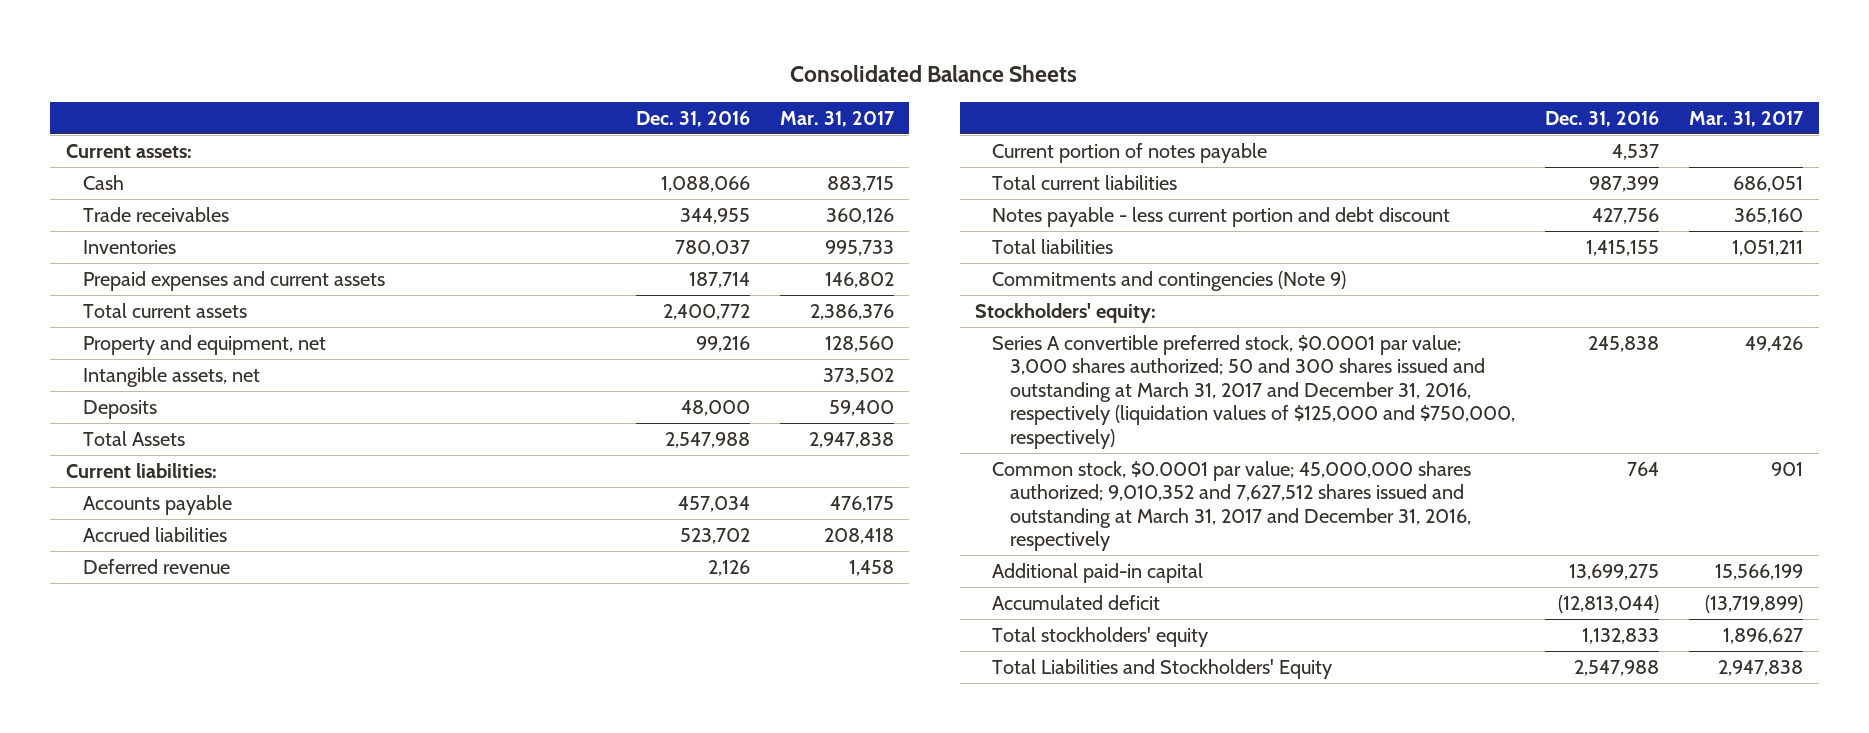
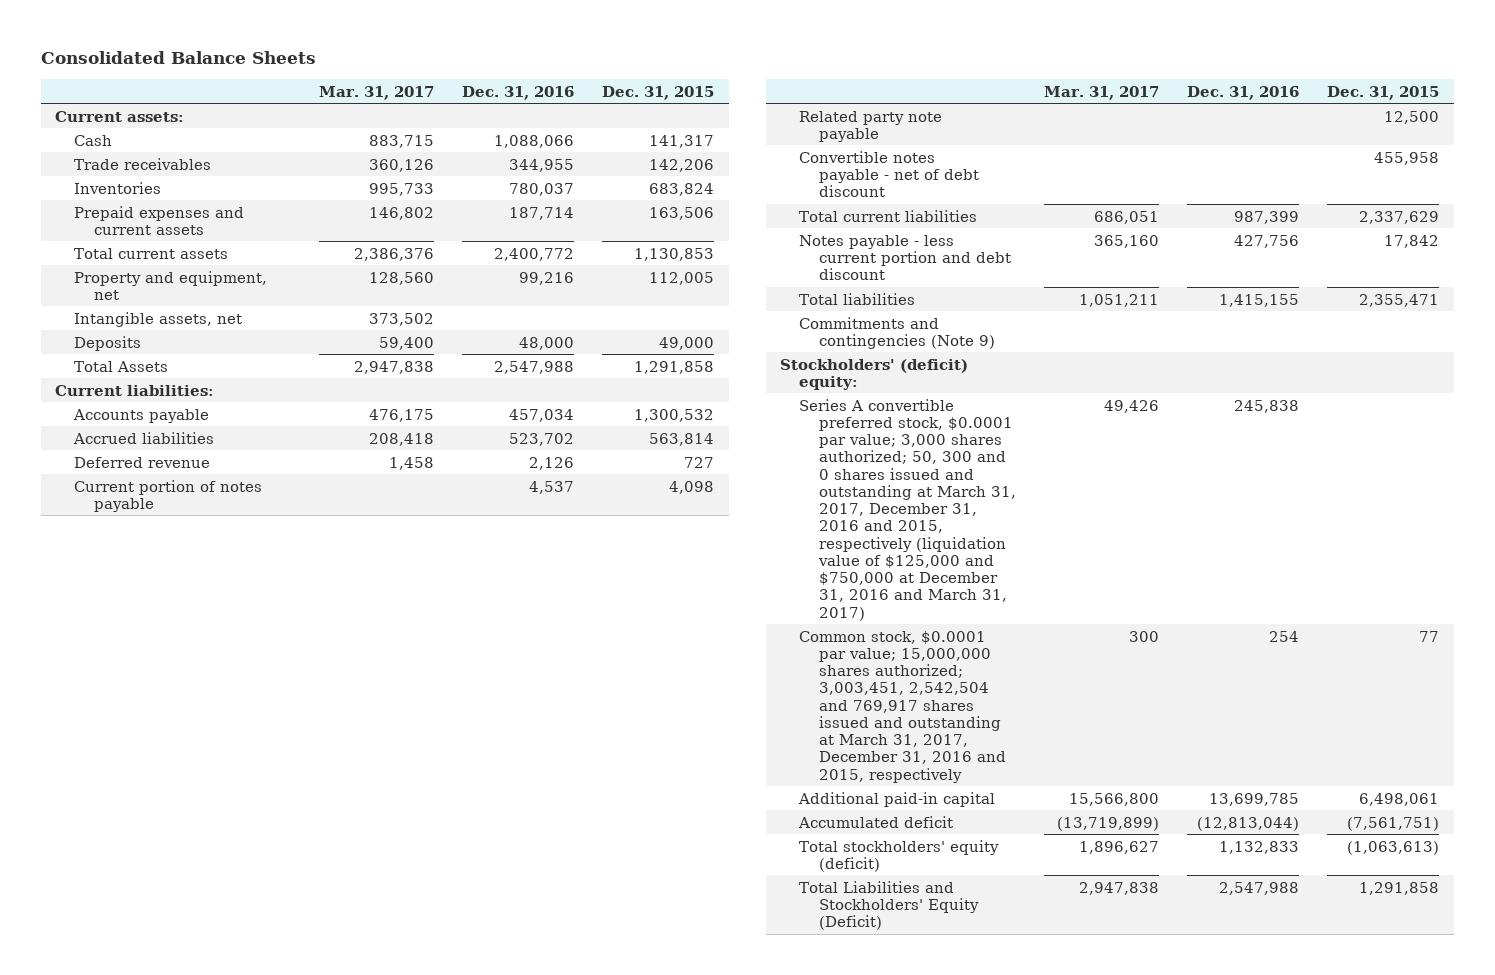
none -> [602,85,715,100] Dec. 31, 2015
none -> [799,110,943,142] Related party note payable
none -> [799,150,979,198] Convertible notes payable - net of debt discount
[974,302,1156,323] Stockholders' equity: -> [780,358,969,390] Stockholders' (deficit) equity:
[992,334,1515,450] Series A convertible preferred stock, $0.0001 par value; 3,000 shares authorized; 50 and 300 shares issued and outstanding at March 31, 2017 and December 31, 2016, respectively (liquidation values of $125,000 and $750,000, respectively) -> [799,398,1016,621] Series A convertible preferred stock, $0.0001 par value; 3,000 shares authorized; 50, 300 and 0 shares issued and outstanding at March 31, 2017, December 31, 2016 and 2015, respectively (liquidation value of $125,000 and $750,000 at December 31, 2016 and March 31, 2017)
[992,460,1472,552] Common stock, $0.0001 par value; 45,000,000 shares authorized; 9,010,352 and 7,627,512 shares issued and outstanding at March 31, 2017 and December 31, 2016, respectively -> [799,630,1006,783] Common stock, $0.0001 par value; 15,000,000 shares authorized; 3,003,451, 2,542,504 and 769,917 shares issued and outstanding at March 31, 2017, December 31, 2016 and 2015, respectively
[1627,461,1660,476] 764 -> [1269,630,1300,642] 254
[1771,461,1804,476] 901 -> [1128,630,1159,642] 300
[1569,563,1660,580] 13,699,275 -> [1209,792,1300,806] 13,699,785
[1715,563,1804,580] 15,566,199 -> [1068,792,1159,806] 15,566,800
[992,626,1209,647] Total stockholders' equity -> [799,839,1000,872] Total stockholders' equity (deficit)
[992,658,1333,679] Total Liabilities and Stockholders' Equity -> [799,880,979,931] Total Liabilities and Stockholders' Equity (Deficit)

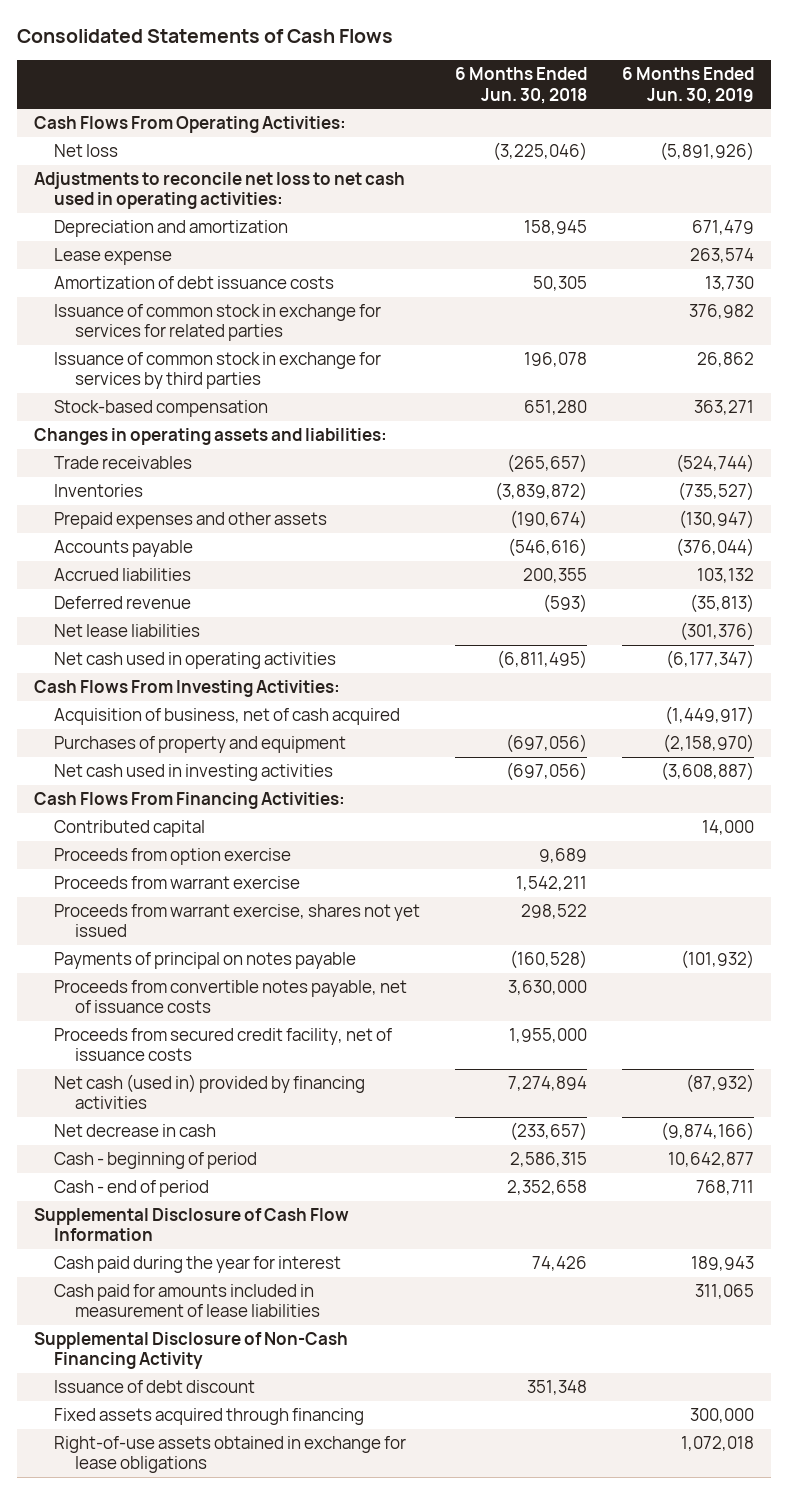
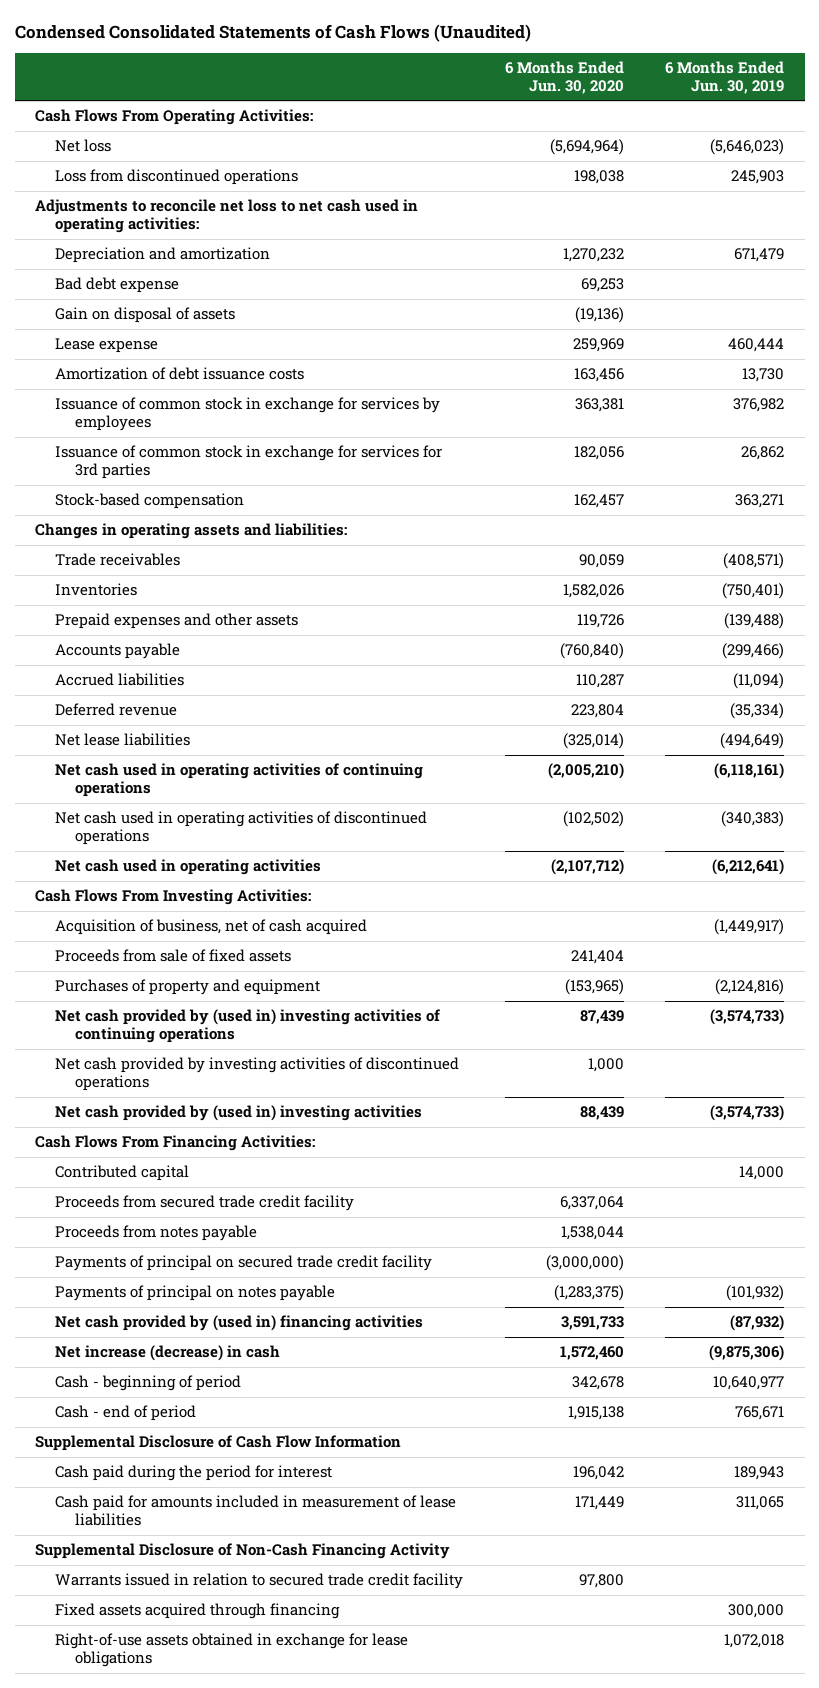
[16,29,393,44] Consolidated Statements of Cash Flows -> [14,23,531,42] Condensed Consolidated Statements of Cash Flows (Unaudited)
[455,67,588,104] 6 Months Ended Jun. 30, 2018 -> none
none -> [504,60,624,94] 6 Months Ended Jun. 30, 2020
[660,142,755,162] (5,891,926) -> [710,139,785,156] (5,646,023)
none -> [55,169,299,186] Loss from discontinued operations
none -> [55,277,180,294] Bad debt expense
none -> [55,307,236,324] Gain on disposal of assets
[690,248,755,264] 263,574 -> [728,338,785,353] 460,444
[54,304,382,342] Issuance of common stock in exchange for services for related parties -> [55,397,441,432] Issuance of common stock in exchange for services by employees
[54,352,382,390] Issuance of common stock in exchange for services by third parties -> [55,445,443,480] Issuance of common stock in exchange for services for 3rd parties
[676,454,755,474] (524,744) -> [723,553,785,570] (408,571)
[678,482,755,502] (735,527) -> [722,583,785,600] (750,401)
[679,510,755,530] (130,947) -> [724,613,785,630] (139,488)
[676,538,755,558] (376,044) -> [722,643,785,660] (299,466)
[697,568,755,584] 103,132 -> [733,673,785,690] (11,094)
[690,594,755,614] (35,813) -> [730,703,785,720] (35,334)
[680,622,755,642] (301,376) -> [720,733,785,750] (494,649)
none -> [55,763,424,798] Net cash used in operating activities of continuing operations
none -> [55,811,428,846] Net cash used in operating activities of discontinued operations
[666,650,755,670] (6,177,347) -> [712,859,785,876] (6,212,641)
none -> [55,949,292,963] Proceeds from sale of fixed assets
[663,734,755,754] (2,158,970) -> [715,979,785,996] (2,124,816)
none -> [55,1009,441,1044] Net cash provided by (used in) investing activities of continuing operations
none -> [55,1057,460,1092] Net cash provided by investing activities of discontinued operations
[54,764,334,782] Net cash used in investing activities -> [55,1105,423,1122] Net cash provided by (used in) investing activities
[661,762,755,782] (3,608,887) -> [710,1105,785,1122] (3,574,733)
[54,848,292,866] Proceeds from option exercise -> none
[54,876,301,890] Proceeds from warrant exercise -> none
[54,904,421,938] Proceeds from warrant exercise, shares not yet issued -> none
none -> [55,1195,355,1212] Proceeds from secured trade credit facility
none -> [55,1225,258,1242] Proceeds from notes payable
none -> [55,1255,433,1272] Payments of principal on secured trade credit facility
[54,980,408,1014] Proceeds from convertible notes payable, net of issuance costs -> none
[54,1028,393,1062] Proceeds from secured credit facility, net of issuance costs -> none
[54,1074,366,1110] Net cash (used in) provided by financing activities -> [55,1315,424,1332] Net cash provided by (used in) financing activities
[54,1124,217,1138] Net decrease in cash -> [55,1345,281,1362] Net increase (decrease) in cash
[661,1122,755,1142] (9,874,166) -> [709,1345,785,1362] (9,875,306)
[668,1152,755,1168] 10,642,877 -> [713,1376,785,1391] 10,640,977
[696,1180,755,1196] 768,711 -> [735,1406,785,1421] 765,671
[54,1256,342,1274] Cash paid during the year for interest -> [55,1465,333,1482] Cash paid during the period for interest
[54,1380,256,1394] Issuance of debt discount -> none
none -> [55,1573,464,1590] Warrants issued in relation to secured trade credit facility

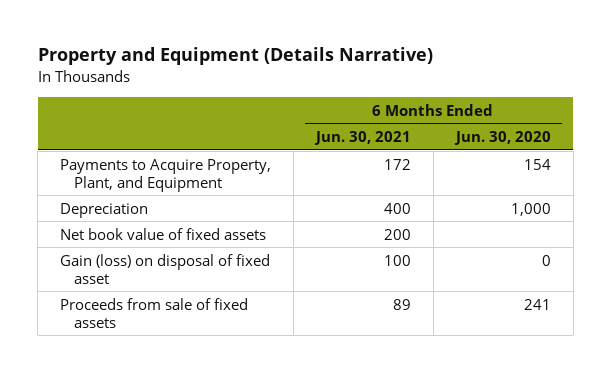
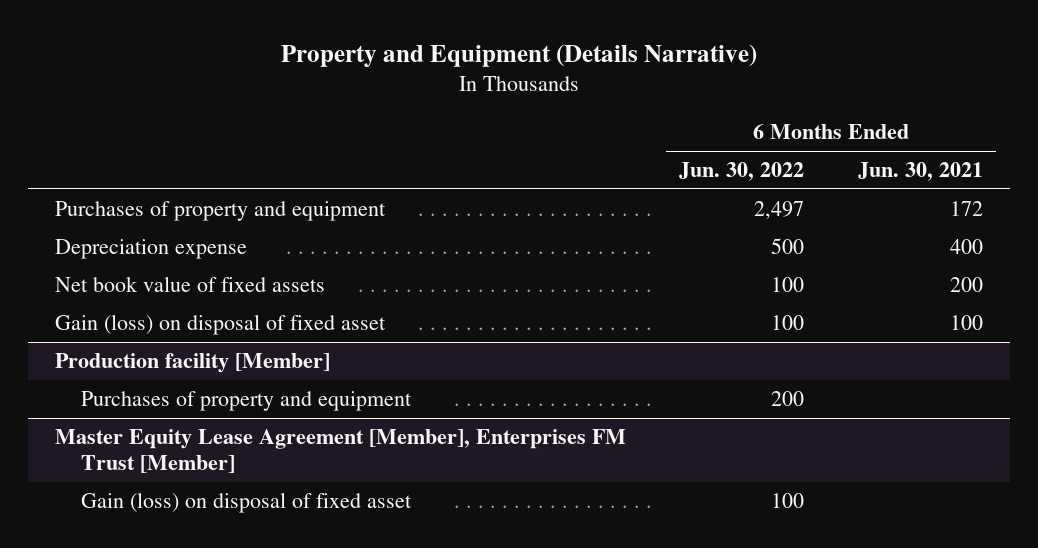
[453,130,551,145] Jun. 30, 2020 -> none
none -> [679,162,805,182] Jun. 30, 2022
[60,158,272,192] Payments to Acquire Property, Plant, and Equipment -> [54,201,386,222] Purchases of property and equipment
[60,202,149,218] Depreciation -> [54,239,247,260] Depreciation expense
[60,297,249,328] Proceeds from sale of fixed assets -> none
none -> [54,353,330,374] Production facility [Member]
none -> [81,391,413,412] Purchases of property and equipment
none -> [54,429,626,473] Master Equity Lease Agreement [Member], Enterprises FM Trust [Member]
none -> [81,492,413,514] Gain (loss) on disposal of fixed asset

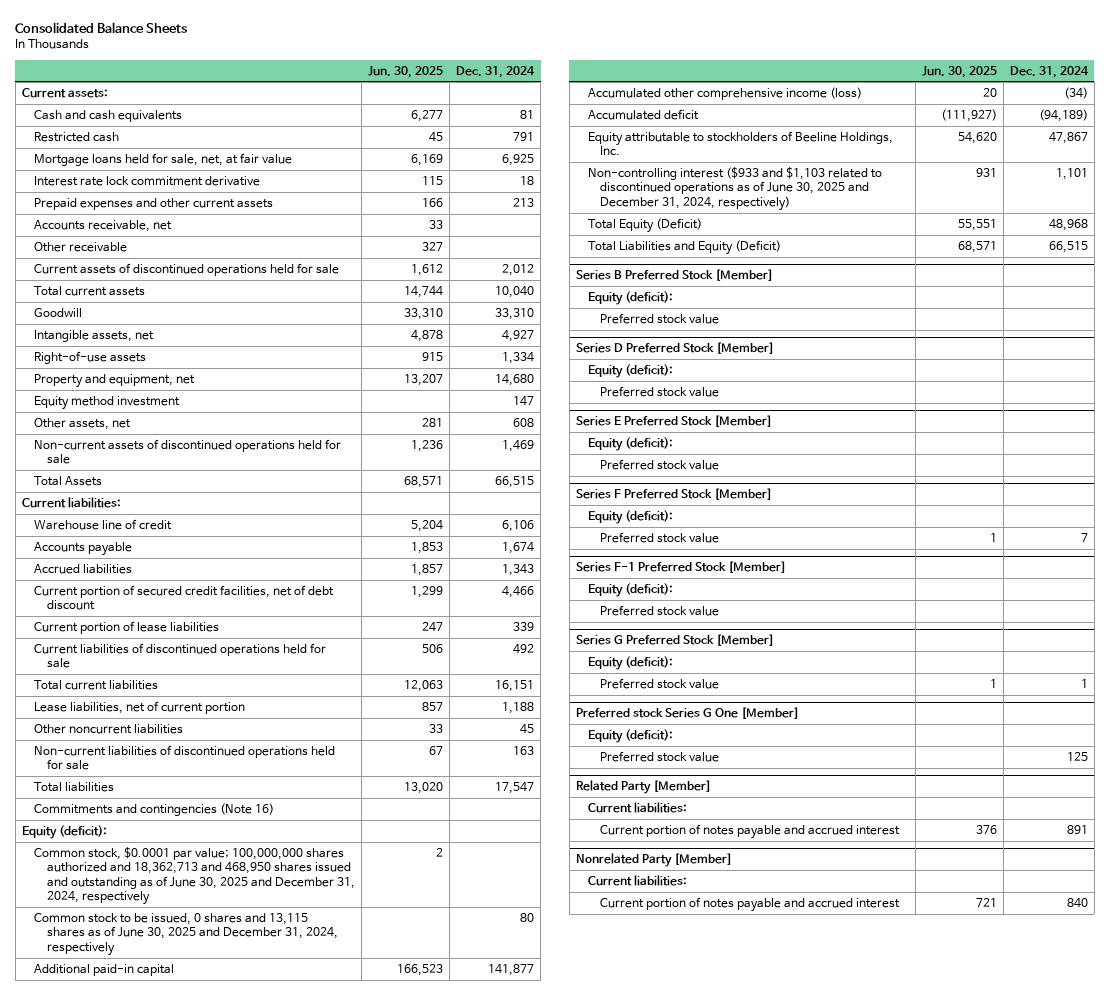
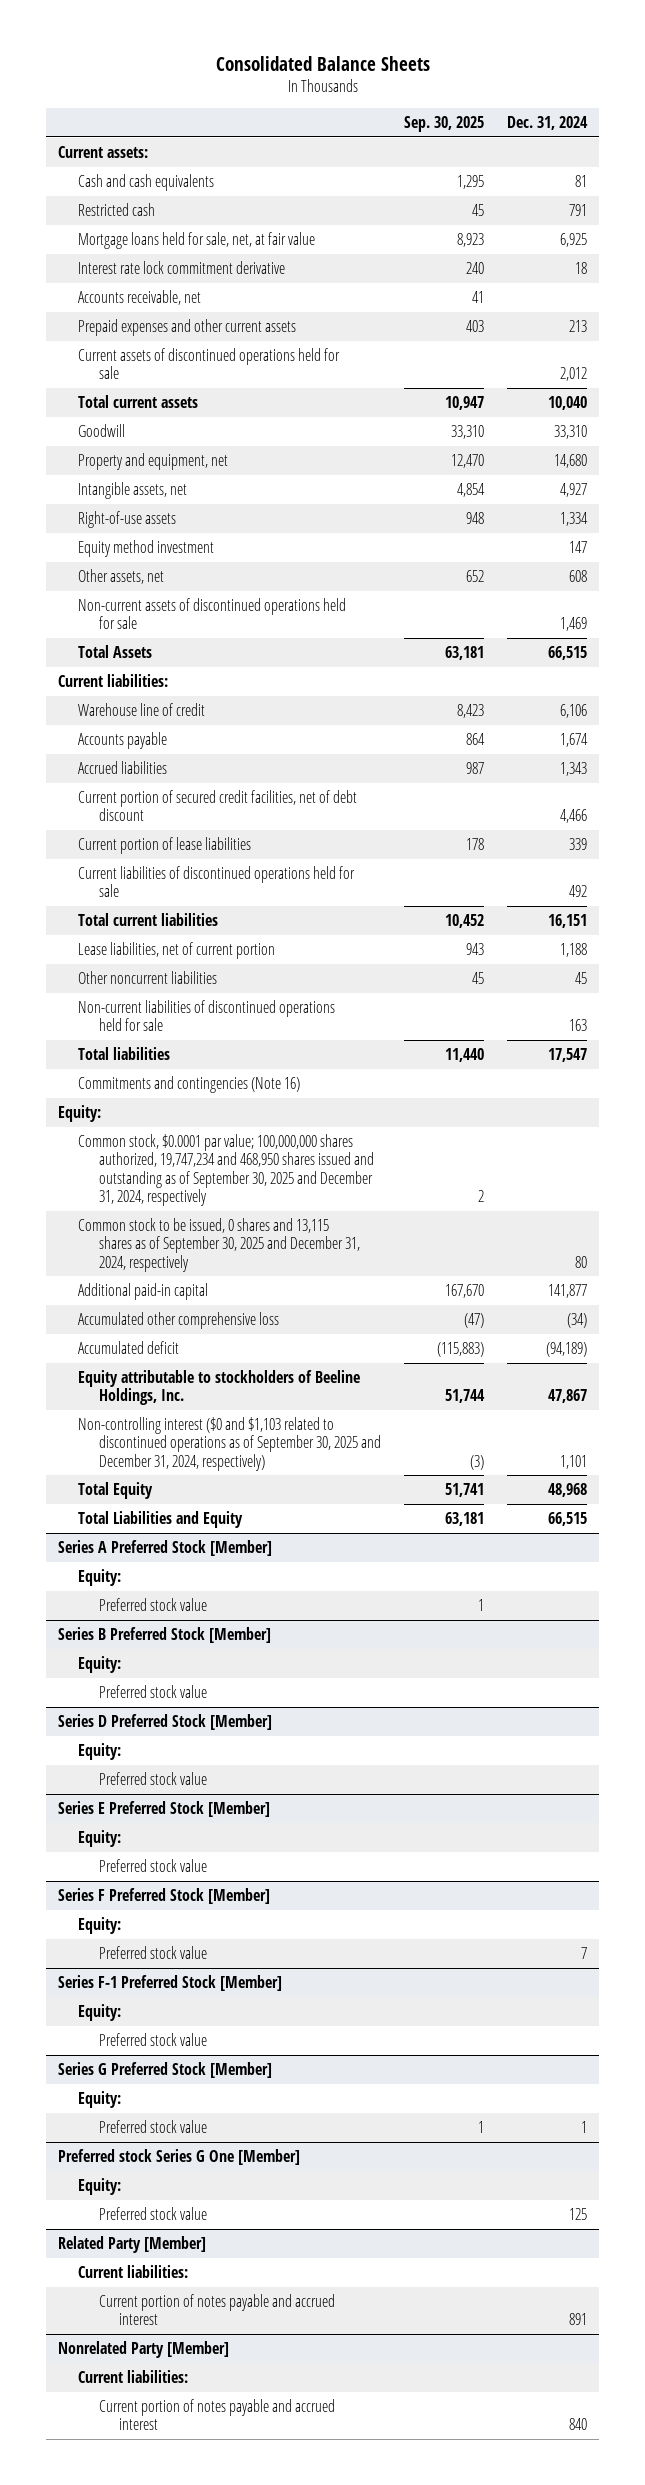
[368,65,444,78] Jun. 30, 2025 -> none
none -> [403,116,484,133] Sep. 30, 2025
[34,242,128,253] Other receivable -> none
[34,198,274,211] Prepaid expenses and other current assets -> [78,319,297,337] Prepaid expenses and other current assets
[34,374,196,389] Property and equipment, net -> [78,453,229,471] Property and equipment, net
[22,825,108,840] Equity (deficit): -> [57,1105,101,1123] Equity:
[34,847,355,906] Common stock, $0.0001 par value; 100,000,000 shares authorized and 18,362,713 and 468,950 shares issued and outstanding as of June 30, 2025 and December 31, 2024, respectively -> [78,1134,374,1207] Common stock, $0.0001 par value; 100,000,000 shares authorized, 19,747,234 and 468,950 shares issued and outstanding as of September 30, 2025 and December 31, 2024, respectively
[34,913,338,956] Common stock to be issued, 0 shares and 13,115 shares as of June 30, 2025 and December 31, 2024, respectively -> [78,1218,360,1272] Common stock to be issued, 0 shares and 13,115 shares as of September 30, 2025 and December 31, 2024, respectively
[588,87,863,101] Accumulated other comprehensive income (loss) -> [78,1312,280,1330] Accumulated other comprehensive loss
[588,167,883,211] Non-controlling interest ($933 and $1,103 related to discontinued operations as of June 30, 2025 and December 31, 2024, respectively) -> [78,1417,381,1471] Non-controlling interest ($0 and $1,103 related to discontinued operations as of September 30, 2025 and December 31, 2024, respectively)
[588,218,703,234] Total Equity (Deficit) -> [78,1482,154,1500] Total Equity
[588,240,782,256] Total Liabilities and Equity (Deficit) -> [78,1511,244,1529] Total Liabilities and Equity
none -> [57,1540,272,1557] Series A Preferred Stock [Member]
none -> [78,1569,122,1587] Equity:
none -> [98,1598,207,1612] Preferred stock value
[588,291,674,306] Equity (deficit): -> [78,1656,122,1674] Equity:
[588,364,674,379] Equity (deficit): -> [78,1743,122,1761] Equity:
[588,437,674,452] Equity (deficit): -> [78,1830,122,1848] Equity:
[588,510,674,525] Equity (deficit): -> [78,1917,122,1935] Equity:
[588,583,674,598] Equity (deficit): -> [78,2004,122,2022] Equity:
[588,656,674,671] Equity (deficit): -> [78,2091,122,2109] Equity:
[588,729,674,744] Equity (deficit): -> [78,2178,122,2196] Equity:

